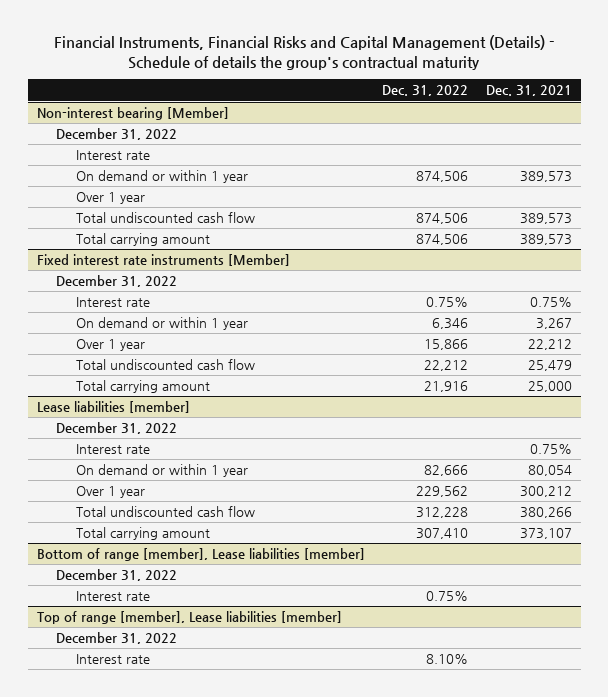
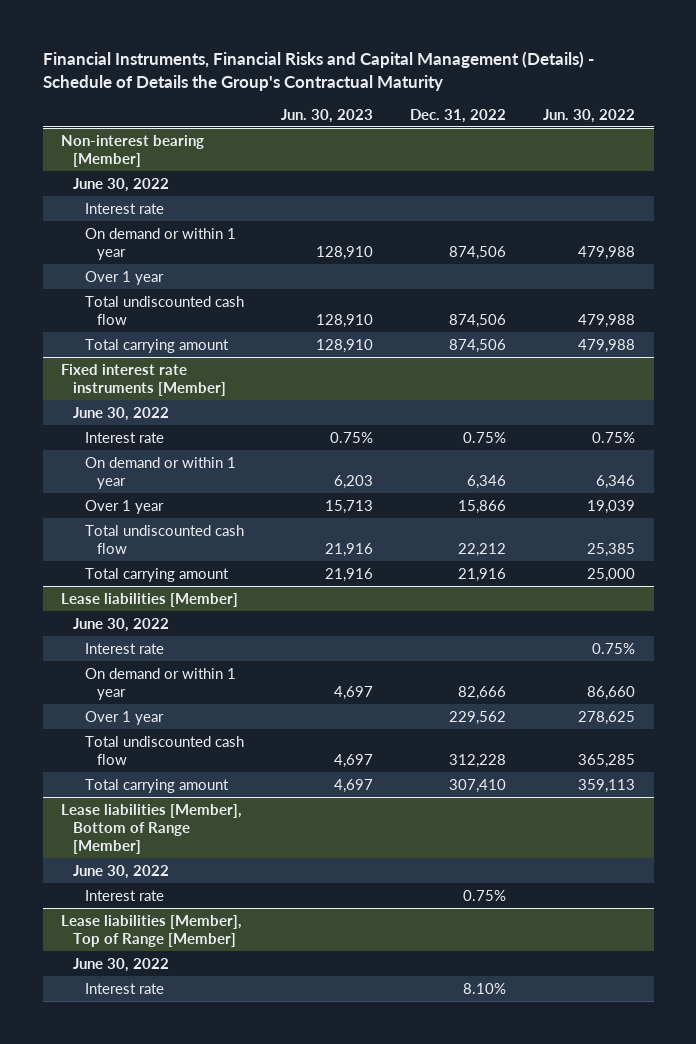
[54,35,555,70] Financial Instruments, Financial Risks and Capital Management (Details) - Schedule of details the group's contractual maturity -> [42,51,594,91] Financial Instruments, Financial Risks and Capital Management (Details) - Schedule of Details the Group's Contractual Maturity
[485,85,572,97] Dec. 31, 2021 -> none
none -> [281,108,374,123] Jun. 30, 2023
none -> [543,108,636,123] Jun. 30, 2022
[56,127,178,140] December 31, 2022 -> none
none -> [73,177,170,192] June 30, 2022
[56,274,178,287] December 31, 2022 -> none
none -> [73,406,170,421] June 30, 2022
[56,421,178,434] December 31, 2022 -> none
[36,400,190,413] Lease liabilities [member] -> [61,592,239,607] Lease liabilities [Member]
none -> [73,617,170,632] June 30, 2022
[56,568,178,581] December 31, 2022 -> none
[36,547,365,561] Bottom of range [member], Lease liabilities [member] -> [61,803,243,854] Lease liabilities [Member], Bottom of Range [Member]
none -> [73,864,170,879] June 30, 2022
[56,631,178,644] December 31, 2022 -> none
[36,610,342,624] Top of range [member], Lease liabilities [member] -> [61,914,243,947] Lease liabilities [Member], Top of Range [Member]
none -> [73,957,170,972] June 30, 2022

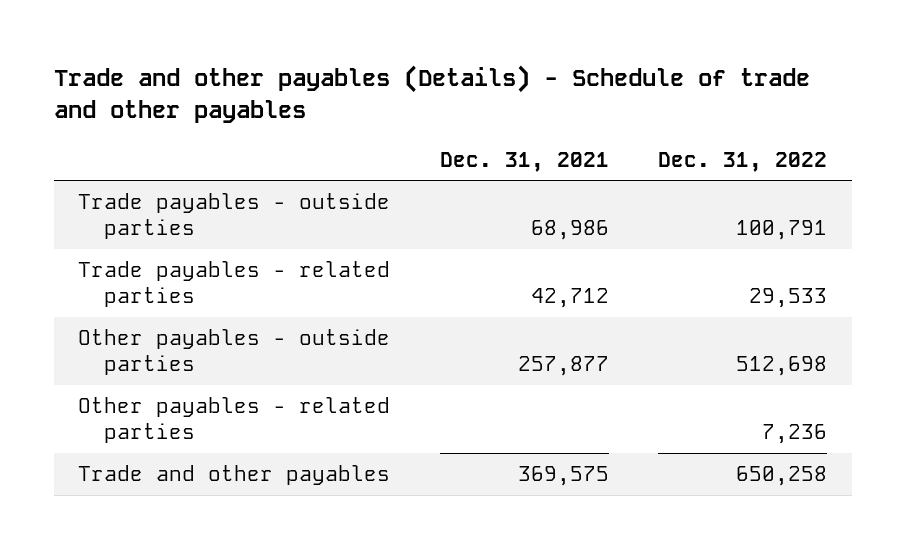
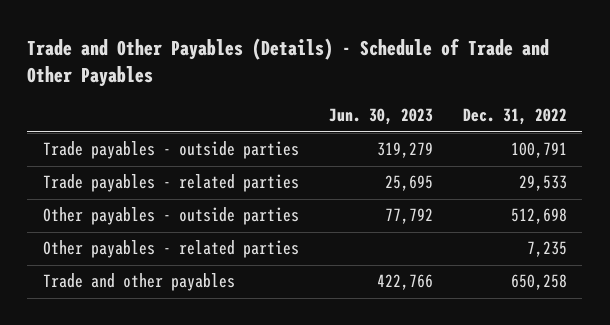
[53,64,810,124] Trade and other payables (Details) - Schedule of trade and other payables -> [27,37,550,87] Trade and Other Payables (Details) - Schedule of Trade and Other Payables
[439,151,609,172] Dec. 31, 2021 -> none
none -> [328,108,433,126] Jun. 30, 2023
[762,424,828,445] 7,236 -> [527,241,568,258] 7,235

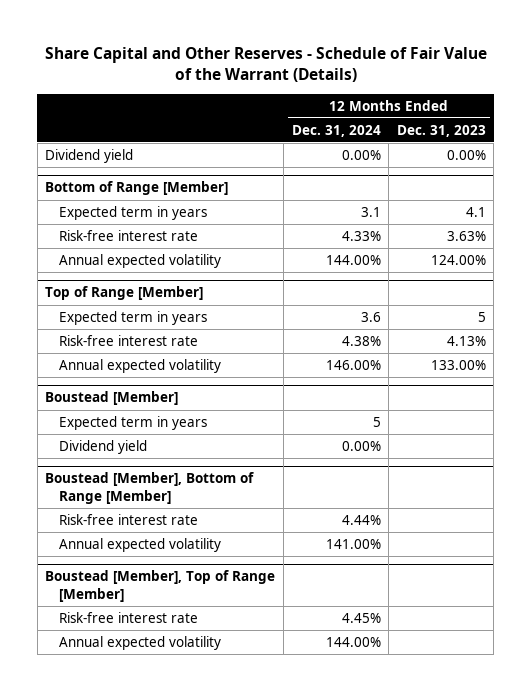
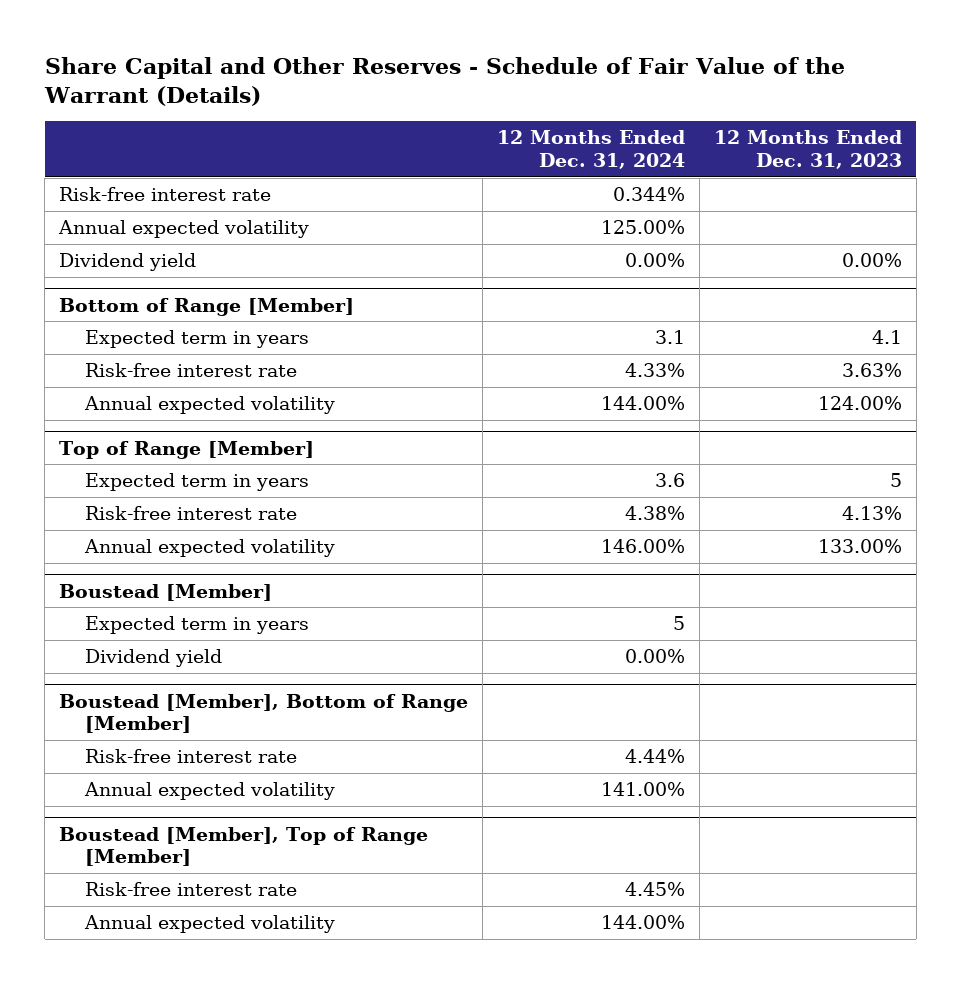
none -> [59,187,272,202] Risk-free interest rate
none -> [58,220,310,239] Annual expected volatility

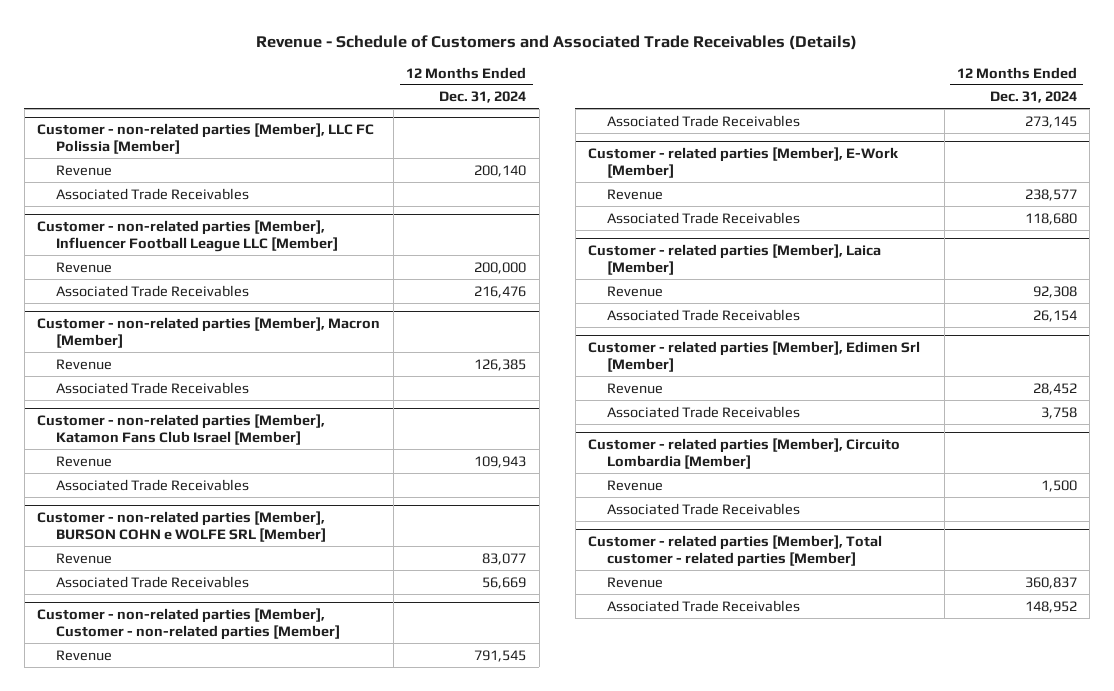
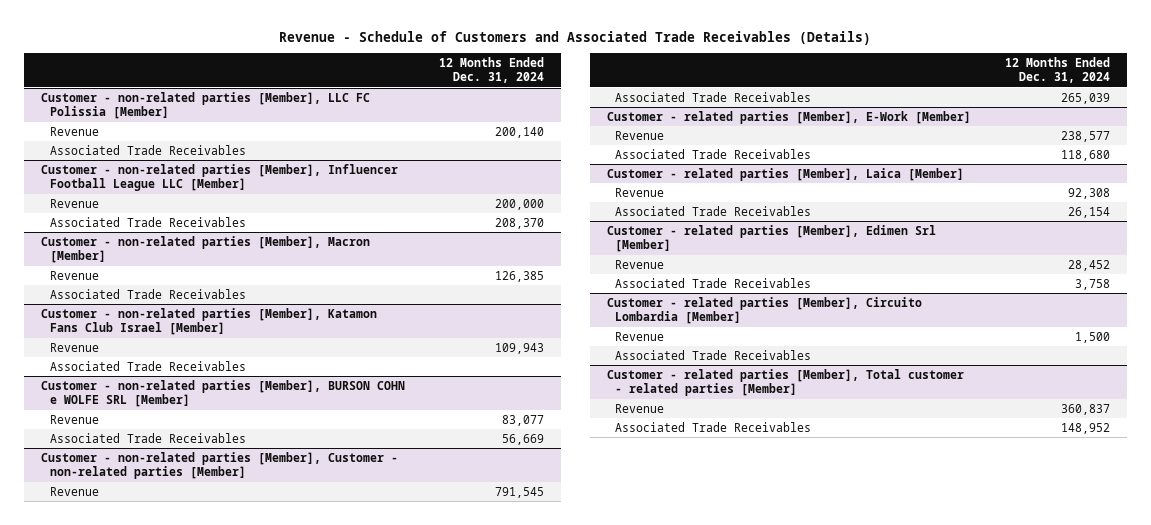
[474,285,527,298] 216,476 -> [495,217,545,229] 208,370
[1024,115,1077,128] 273,145 -> [1060,92,1110,104] 265,039

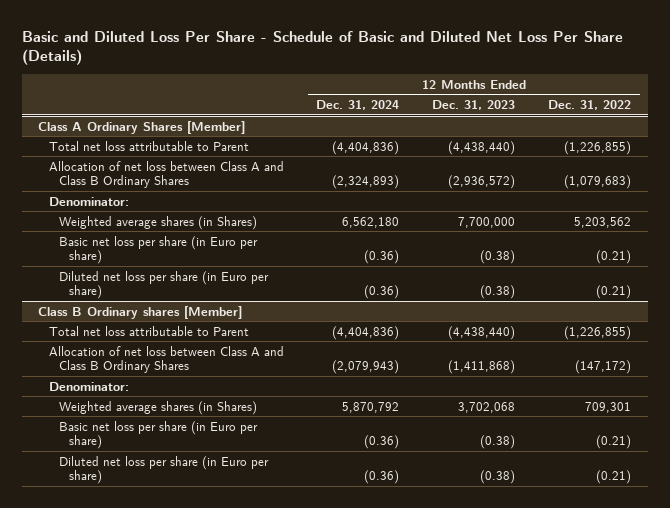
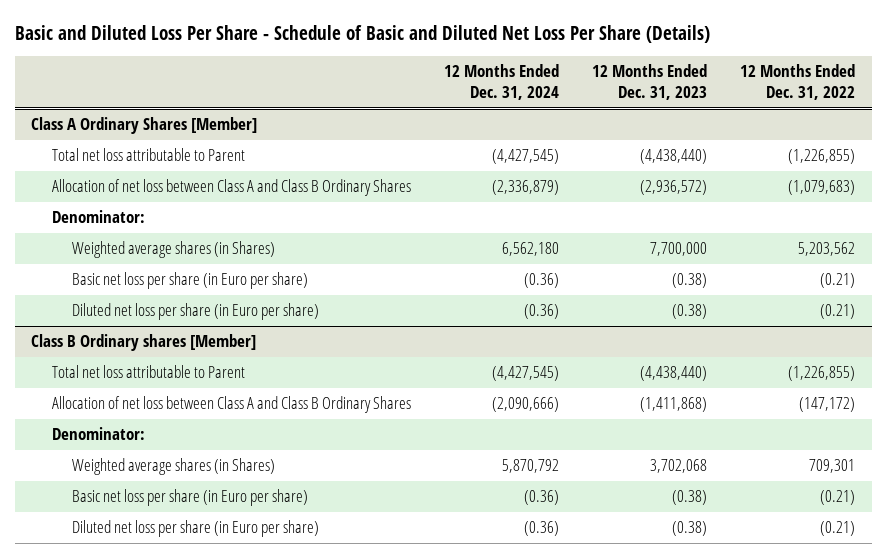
[332,140,400,155] (4,404,836) -> [491,149,559,165] (4,427,545)
[332,175,400,190] (2,324,893) -> [491,180,559,196] (2,336,879)
[332,325,400,340] (4,404,836) -> [491,366,559,382] (4,427,545)
[332,360,400,375] (2,079,943) -> [491,397,559,413] (2,090,666)

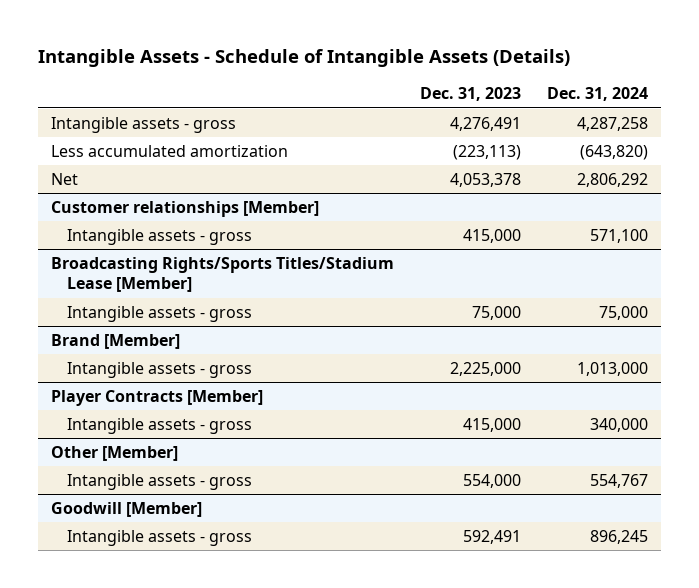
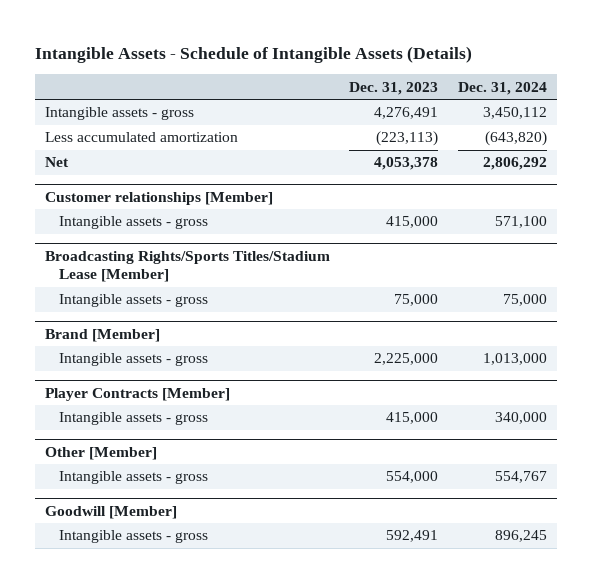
[576,116,648,131] 4,287,258 -> [482,107,547,120] 3,450,112

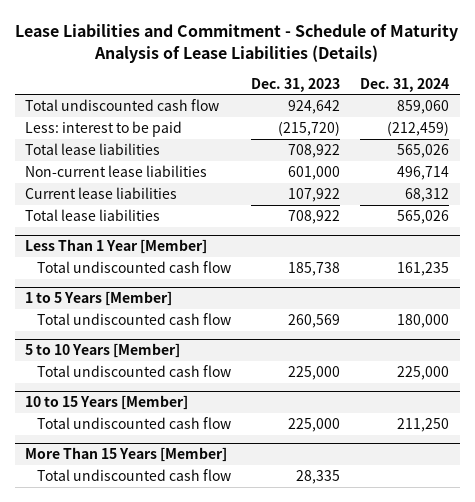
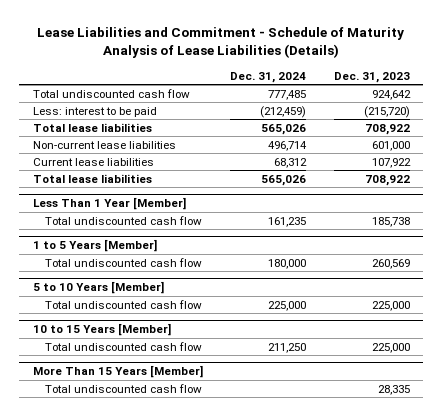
[397,100,450,115] 859,060 -> [268,89,307,100] 777,485

